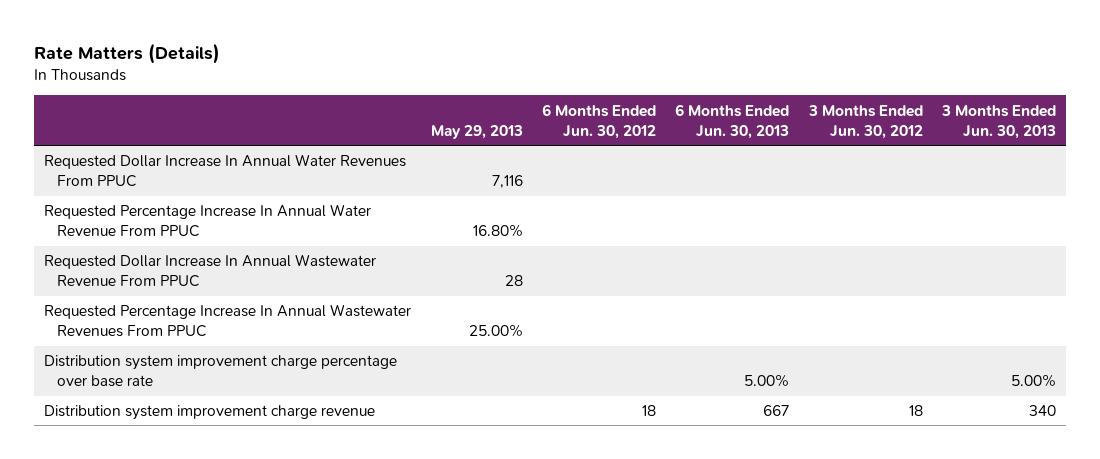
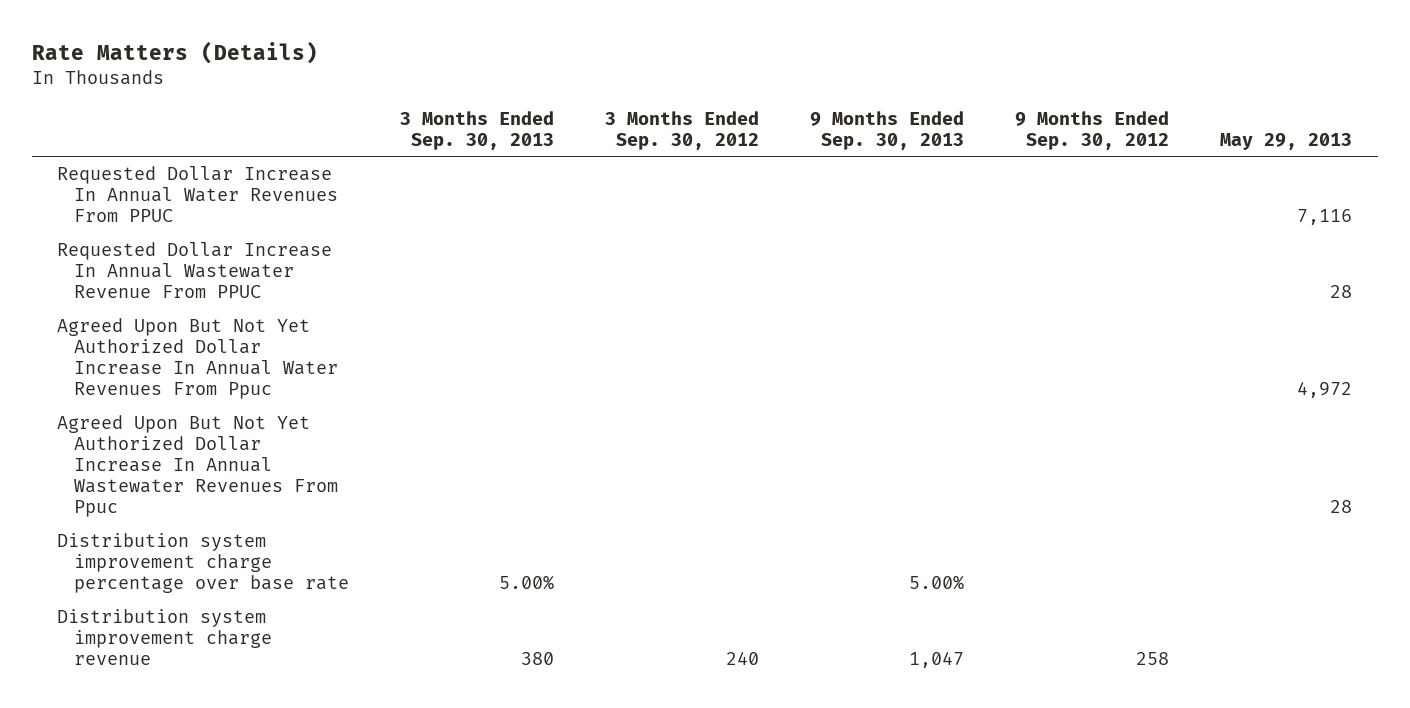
[541,103,656,139] 6 Months Ended Jun. 30, 2012 -> none
[675,103,790,139] 6 Months Ended Jun. 30, 2013 -> none
[807,104,923,139] 3 Months Ended Jun. 30, 2012 -> none
[941,104,1057,139] 3 Months Ended Jun. 30, 2013 -> none
none -> [399,110,554,150] 3 Months Ended Sep. 30, 2013
none -> [604,110,759,150] 3 Months Ended Sep. 30, 2012
none -> [810,110,965,150] 9 Months Ended Sep. 30, 2013
none -> [1015,110,1170,150] 9 Months Ended Sep. 30, 2012
[44,204,372,238] Requested Percentage Increase In Annual Water Revenue From PPUC -> none
[44,304,412,338] Requested Percentage Increase In Annual Wastewater Revenues From PPUC -> none
none -> [57,318,338,399] Agreed Upon But Not Yet Authorized Dollar Increase In Annual Water Revenues From Ppuc
none -> [57,415,338,517] Agreed Upon But Not Yet Authorized Dollar Increase In Annual Wastewater Revenues From Ppuc

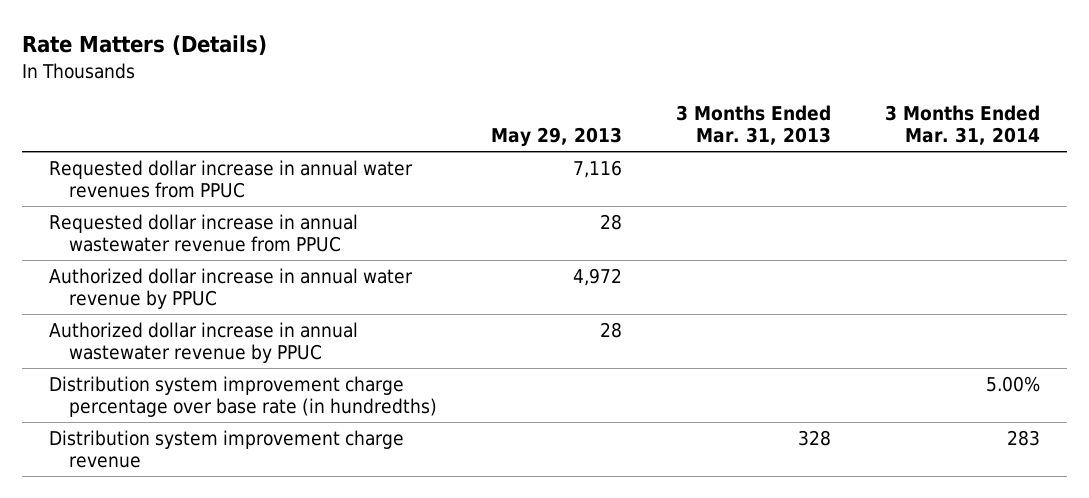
[399,110,554,150] 3 Months Ended Sep. 30, 2013 -> none
[604,110,759,150] 3 Months Ended Sep. 30, 2012 -> none
[810,110,965,150] 9 Months Ended Sep. 30, 2013 -> none
[1015,110,1170,150] 9 Months Ended Sep. 30, 2012 -> none
none -> [675,105,831,146] 3 Months Ended Mar. 31, 2013
none -> [884,105,1040,146] 3 Months Ended Mar. 31, 2014
[57,415,338,517] Agreed Upon But Not Yet Authorized Dollar Increase In Annual Wastewater Revenues From Ppuc -> none
[57,166,338,223] Requested Dollar Increase In Annual Water Revenues From PPUC -> [49,160,414,199] Requested dollar increase in annual water revenues from PPUC
[57,242,333,299] Requested Dollar Increase In Annual Wastewater Revenue From PPUC -> [49,214,359,253] Requested dollar increase in annual wastewater revenue from PPUC
[57,318,338,399] Agreed Upon But Not Yet Authorized Dollar Increase In Annual Water Revenues From Ppuc -> [49,268,414,310] Authorized dollar increase in annual water revenue by PPUC
none -> [49,322,359,364] Authorized dollar increase in annual wastewater revenue by PPUC
[57,533,349,594] Distribution system improvement charge percentage over base rate -> [49,376,437,418] Distribution system improvement charge percentage over base rate (in hundredths)

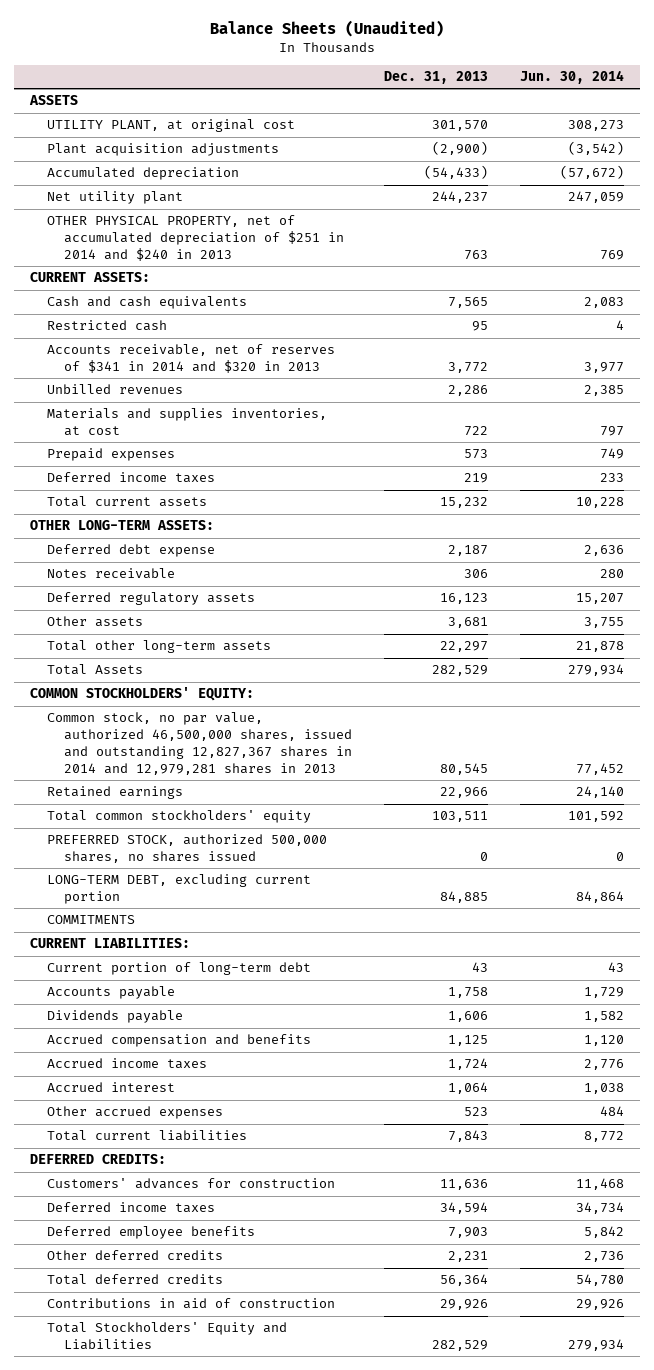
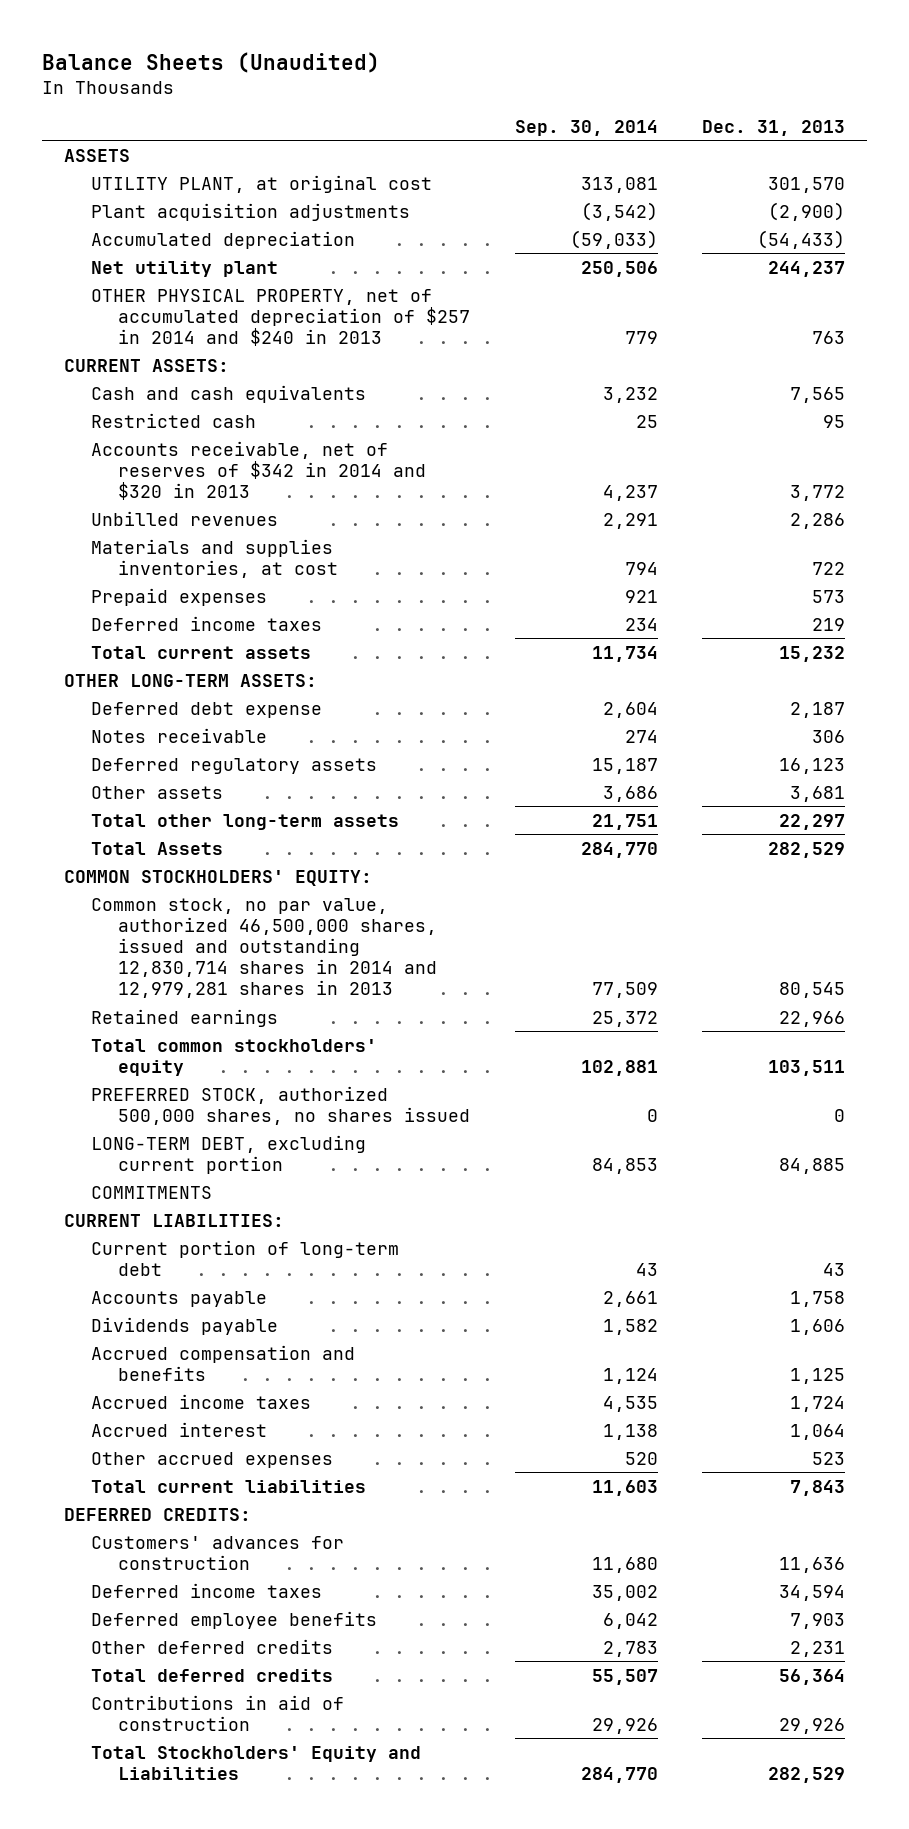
[520,69,625,84] Jun. 30, 2014 -> none
none -> [514,119,658,136] Sep. 30, 2014
[46,215,345,261] OTHER PHYSICAL PROPERTY, net of accumulated depreciation of $251 in 2014 and $240 in 2013 -> [91,288,471,346] OTHER PHYSICAL PROPERTY, net of accumulated depreciation of $257 in 2014 and $240 in 2013
[46,344,335,374] Accounts receivable, net of reserves of $341 in 2014 and $320 in 2013 -> [91,440,427,500] Accounts receivable, net of reserves of $342 in 2014 and $320 in 2013
[46,712,353,775] Common stock, no par value, authorized 46,500,000 shares, issued and outstanding 12,827,367 shares in 2014 and 12,979,281 shares in 2013 -> [91,897,438,999] Common stock, no par value, authorized 46,500,000 shares, issued and outstanding 12,830,714 shares in 2014 and 12,979,281 shares in 2013

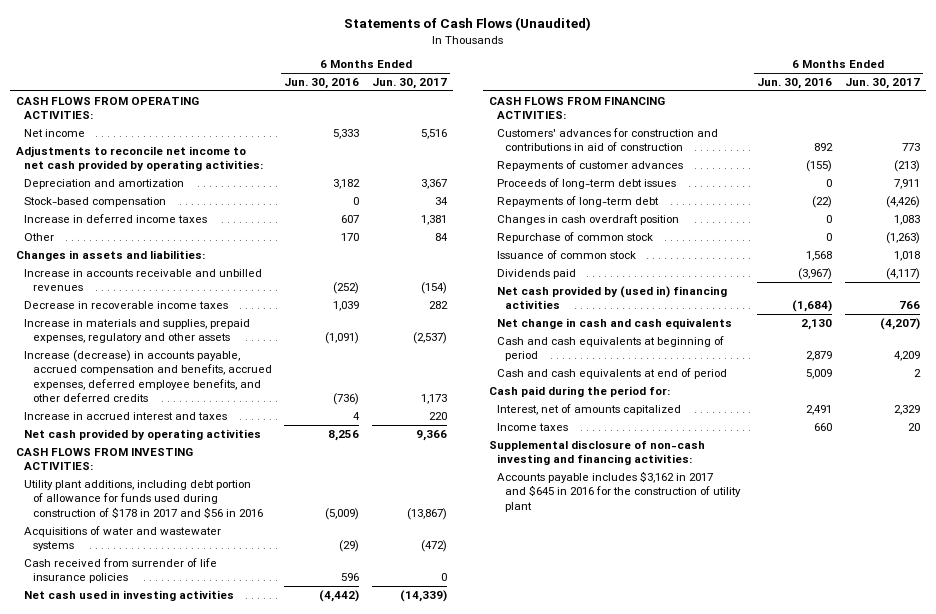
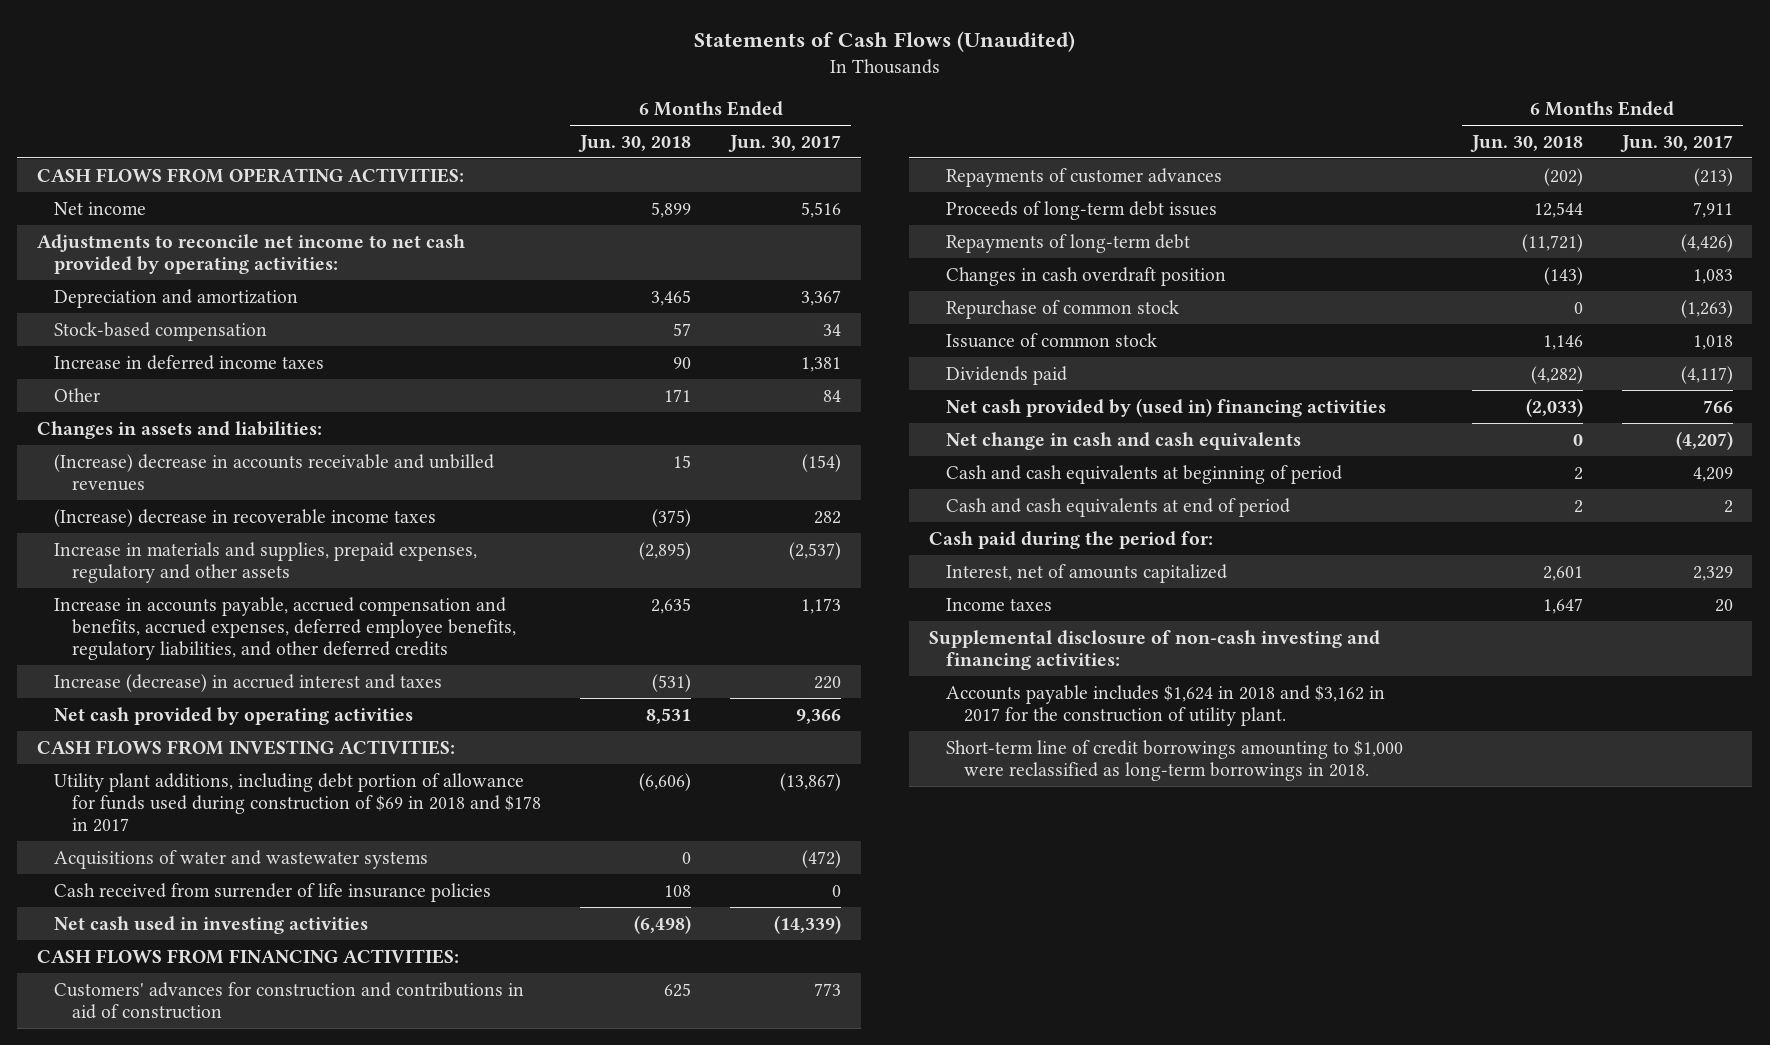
[284,78,360,90] Jun. 30, 2016 -> none
none -> [578,134,692,152] Jun. 30, 2018
[24,269,263,292] Increase in accounts receivable and unbilled revenues -> [54,453,495,491] (Increase) decrease in accounts receivable and unbilled revenues
[24,301,229,310] Decrease in recoverable income taxes -> [54,508,437,527] (Increase) decrease in recoverable income taxes
[24,350,272,403] Increase (decrease) in accounts payable, accrued compensation and benefits, accrued expenses, deferred employee benefits, and other deferred credits -> [54,596,517,660] Increase in accounts payable, accrued compensation and benefits, accrued expenses, deferred employee benefits, regulatory liabilities, and other deferred credits
[24,412,228,421] Increase in accrued interest and taxes -> [54,673,443,692] Increase (decrease) in accrued interest and taxes
[24,480,263,518] Utility plant additions, including debt portion of allowance for funds used during construction of $178 in 2017 and $56 in 2016 -> [54,772,542,832] Utility plant additions, including debt portion of allowance for funds used during construction of $69 in 2018 and $178 in 2017
[497,471,742,512] Accounts payable includes $3,162 in 2017 and $645 in 2016 for the construction of utility plant -> [946,684,1386,726] Accounts payable includes $1,624 in 2018 and $3,162 in 2017 for the construction of utility plant.
none -> [946,739,1404,781] Short-term line of credit borrowings amounting to $1,000 were reclassified as long-term borrowings in 2018.

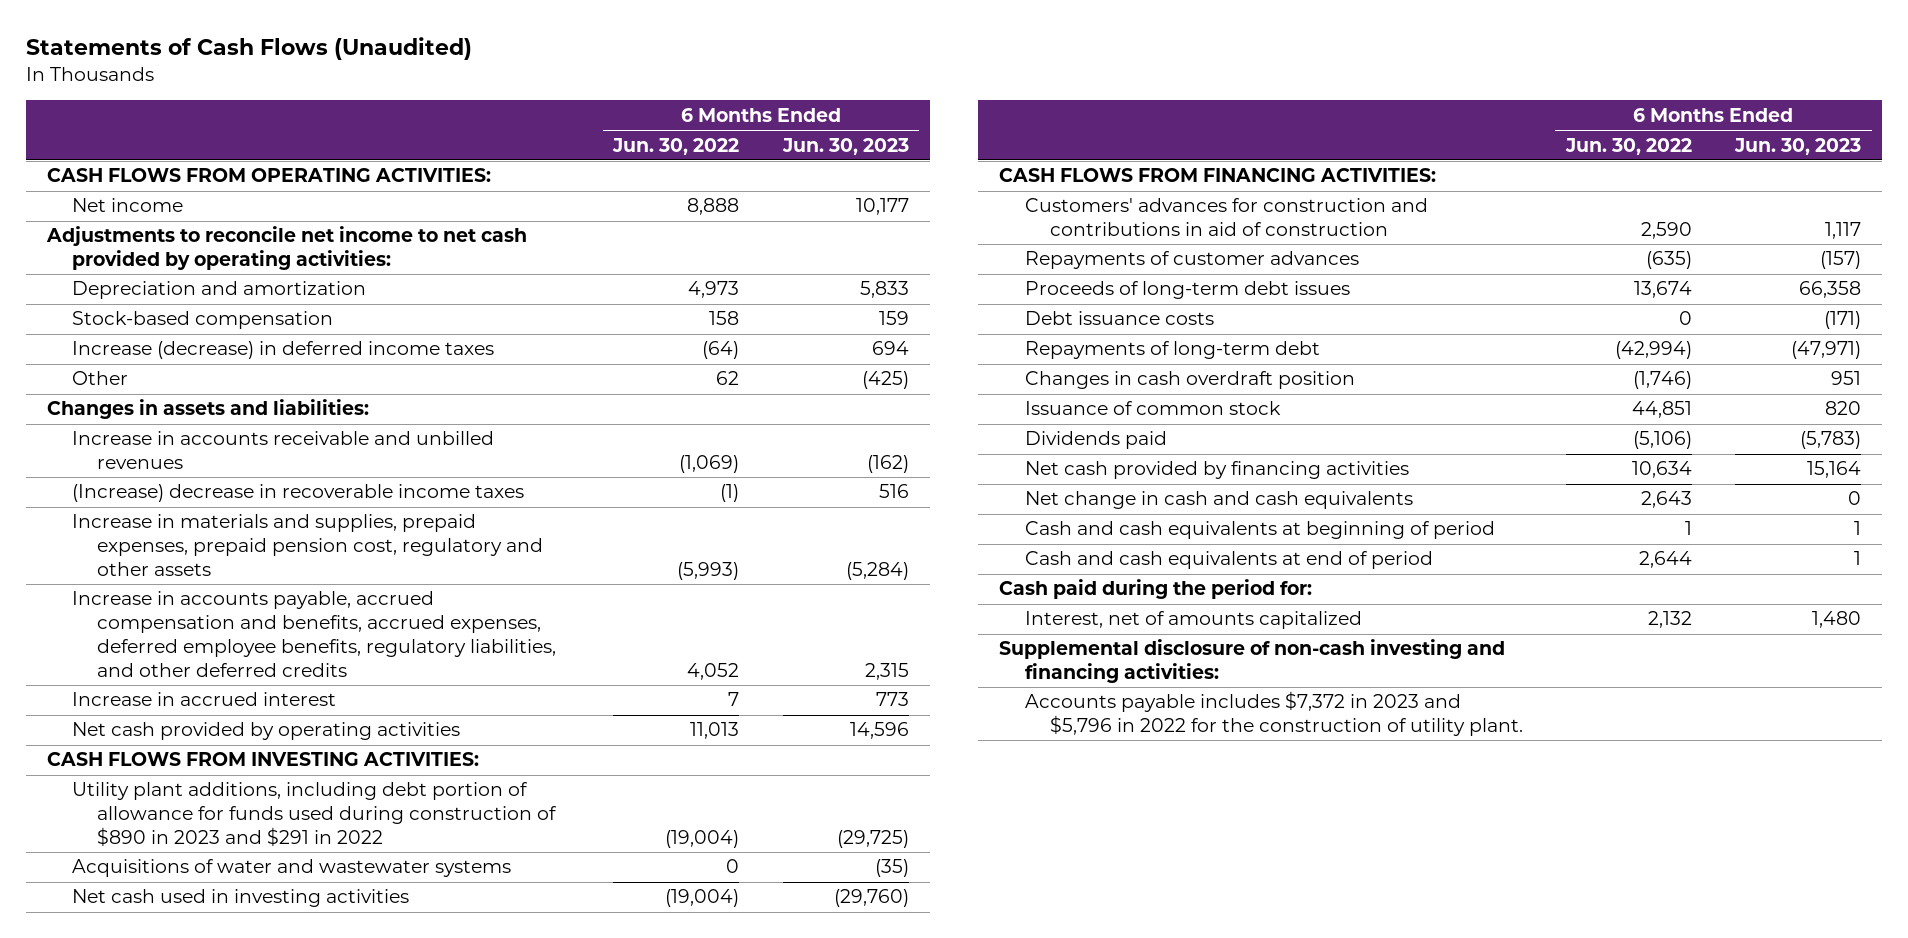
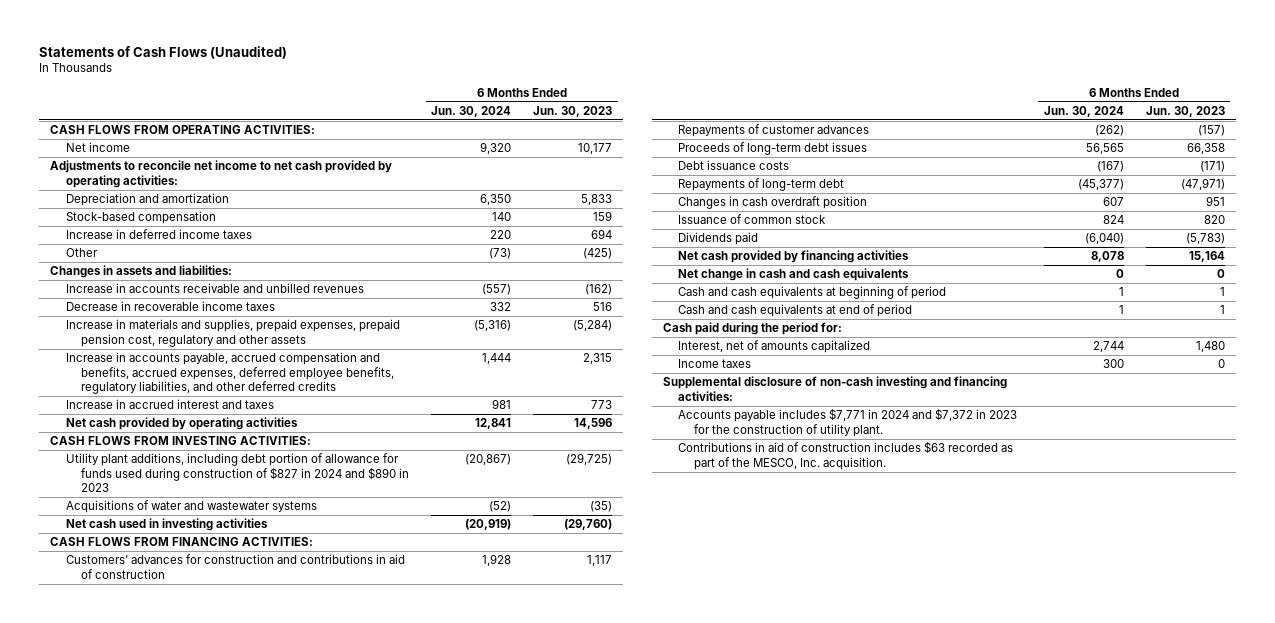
[612,137,740,155] Jun. 30, 2022 -> none
none -> [431,105,512,117] Jun. 30, 2024
[72,341,495,360] Increase (decrease) in deferred income taxes -> [65,229,252,240] Increase in deferred income taxes
[72,484,525,503] (Increase) decrease in recoverable income taxes -> [65,301,275,312] Decrease in recoverable income taxes
[72,692,337,707] Increase in accrued interest -> [65,399,274,410] Increase in accrued interest and taxes
[72,782,558,847] Utility plant additions, including debt portion of allowance for funds used during construction of $890 in 2023 and $291 in 2022 -> [65,453,410,493] Utility plant additions, including debt portion of allowance for funds used during construction of $827 in 2024 and $890 in 2023
none -> [678,359,752,369] Income taxes
[1024,691,1523,737] Accounts payable includes $7,372 in 2023 and $5,796 in 2022 for the construction of utility plant. -> [678,408,1018,437] Accounts payable includes $7,771 in 2024 and $7,372 in 2023 for the construction of utility plant.
none -> [678,441,1014,470] Contributions in aid of construction includes $63 recorded as part of the MESCO, Inc. acquisition.

